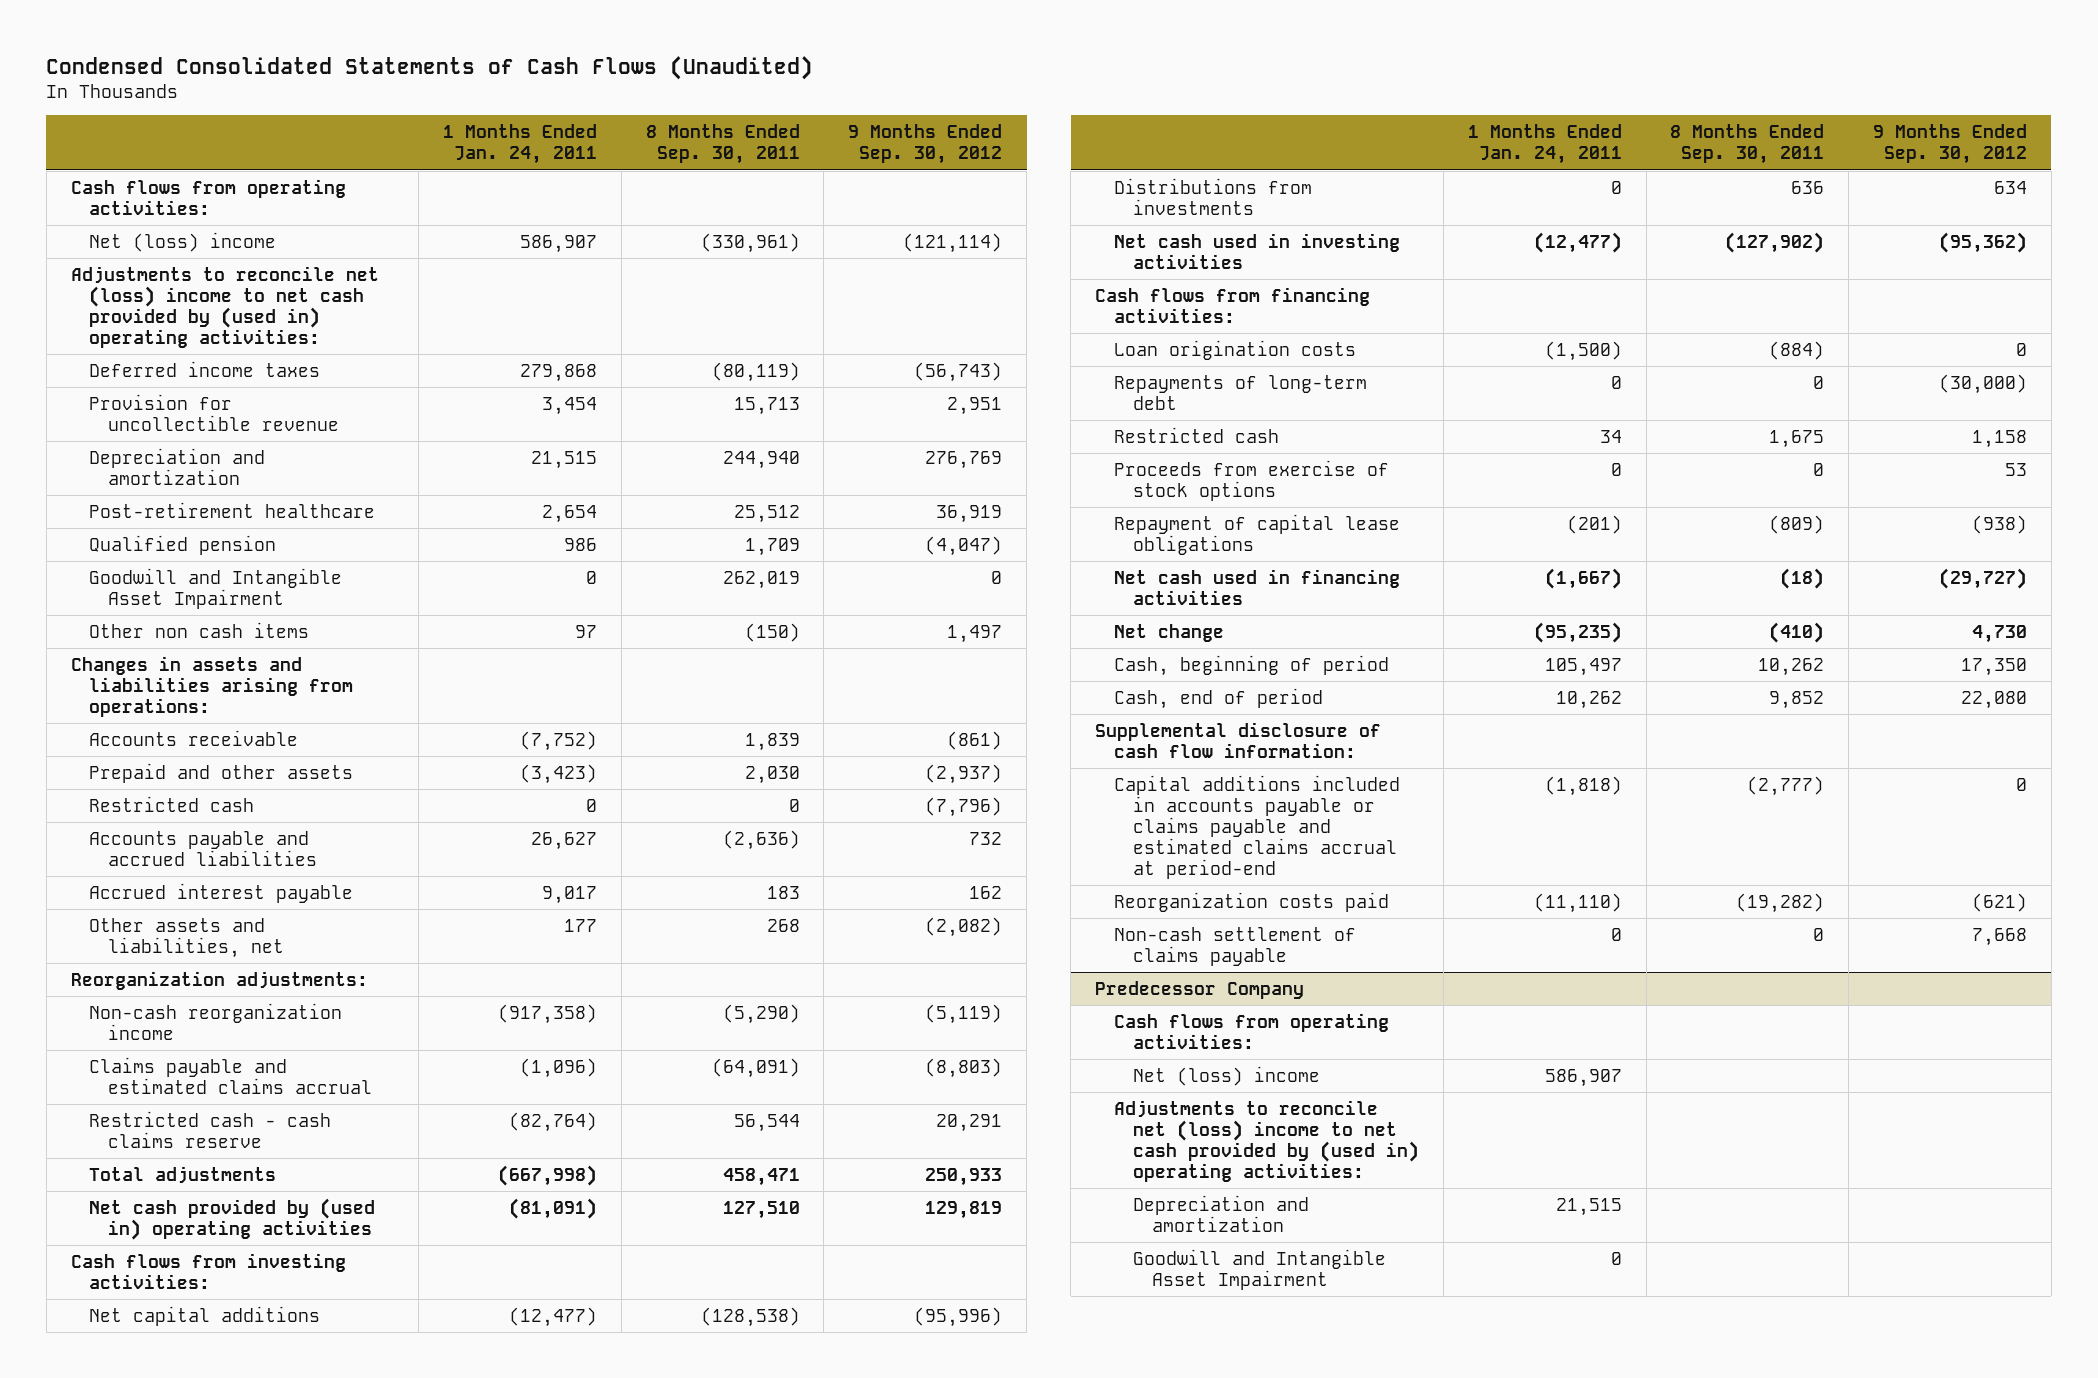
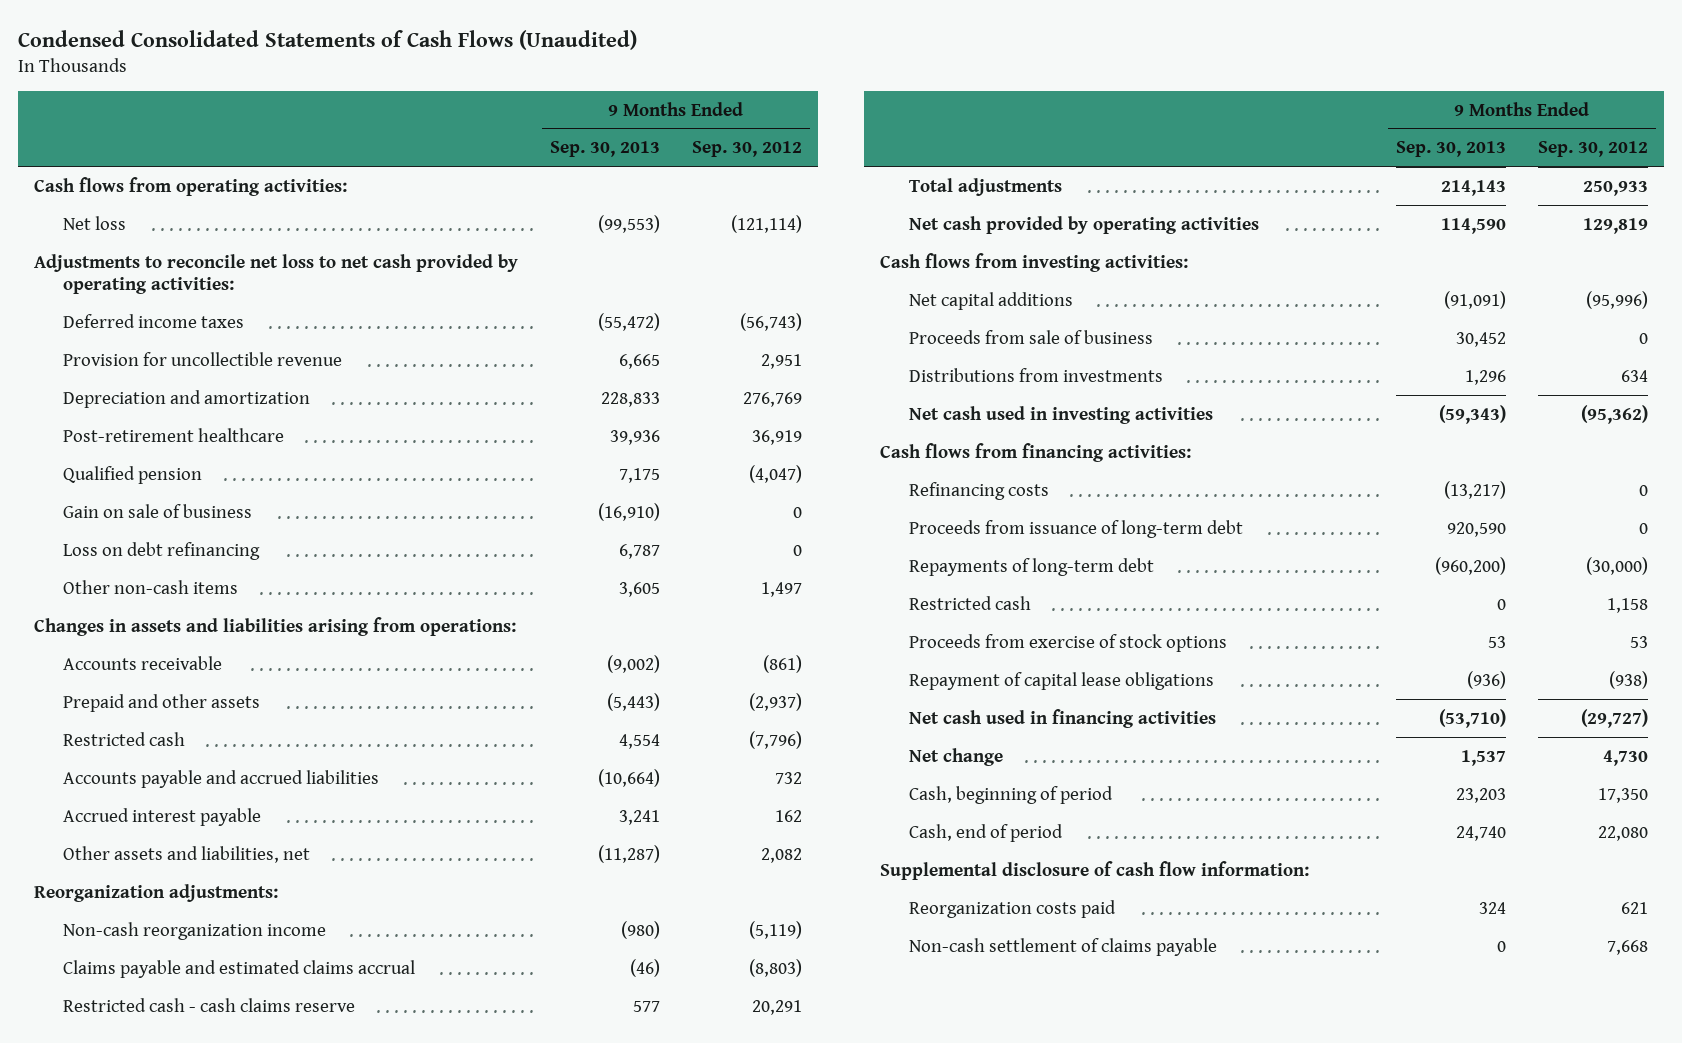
[443,124,598,165] 1 Months Ended Jan. 24, 2011 -> none
[645,124,800,165] 8 Months Ended Sep. 30, 2011 -> none
none -> [549,141,660,158] Sep. 30, 2013
[89,231,277,252] Net (loss) income -> [62,215,126,230] Net loss
[70,265,379,348] Adjustments to reconcile net (loss) income to net cash provided by (used in) operating activities: -> [33,253,518,295] Adjustments to reconcile net loss to net cash provided by operating activities:
[89,567,343,609] Goodwill and Intangible Asset Impairment -> none
none -> [62,503,252,518] Gain on sale of business
none -> [62,541,260,560] Loss on debt refinancing
[89,621,310,638] Other non cash items -> [62,579,238,594] Other non-cash items
[925,916,1003,937] (2,082) -> [760,847,802,863] 2,082
[89,1197,376,1240] Net cash provided by (used in) operating activities -> [909,215,1260,234] Net cash provided by operating activities
none -> [909,329,1154,344] Proceeds from sale of business
[1114,339,1357,360] Loan origination costs -> [909,481,1050,500] Refinancing costs
none -> [909,519,1244,538] Proceeds from issuance of long-term debt
[1114,774,1401,880] Capital additions included in accounts payable or claims payable and estimated claims accrual at period-end -> none
[1971,892,2027,912] (621) -> [1621,901,1649,914] 621
[1095,980,1305,999] Predecessor Company -> none
[1114,1012,1390,1049] Cash flows from operating activities: -> none
[1133,1065,1321,1086] Net (loss) income -> none
[1114,1099,1420,1182] Adjustments to reconcile net (loss) income to net cash provided by (used in) operating activities: -> none
[1133,1194,1310,1232] Depreciation and amortization -> none
[1133,1248,1387,1290] Goodwill and Intangible Asset Impairment -> none

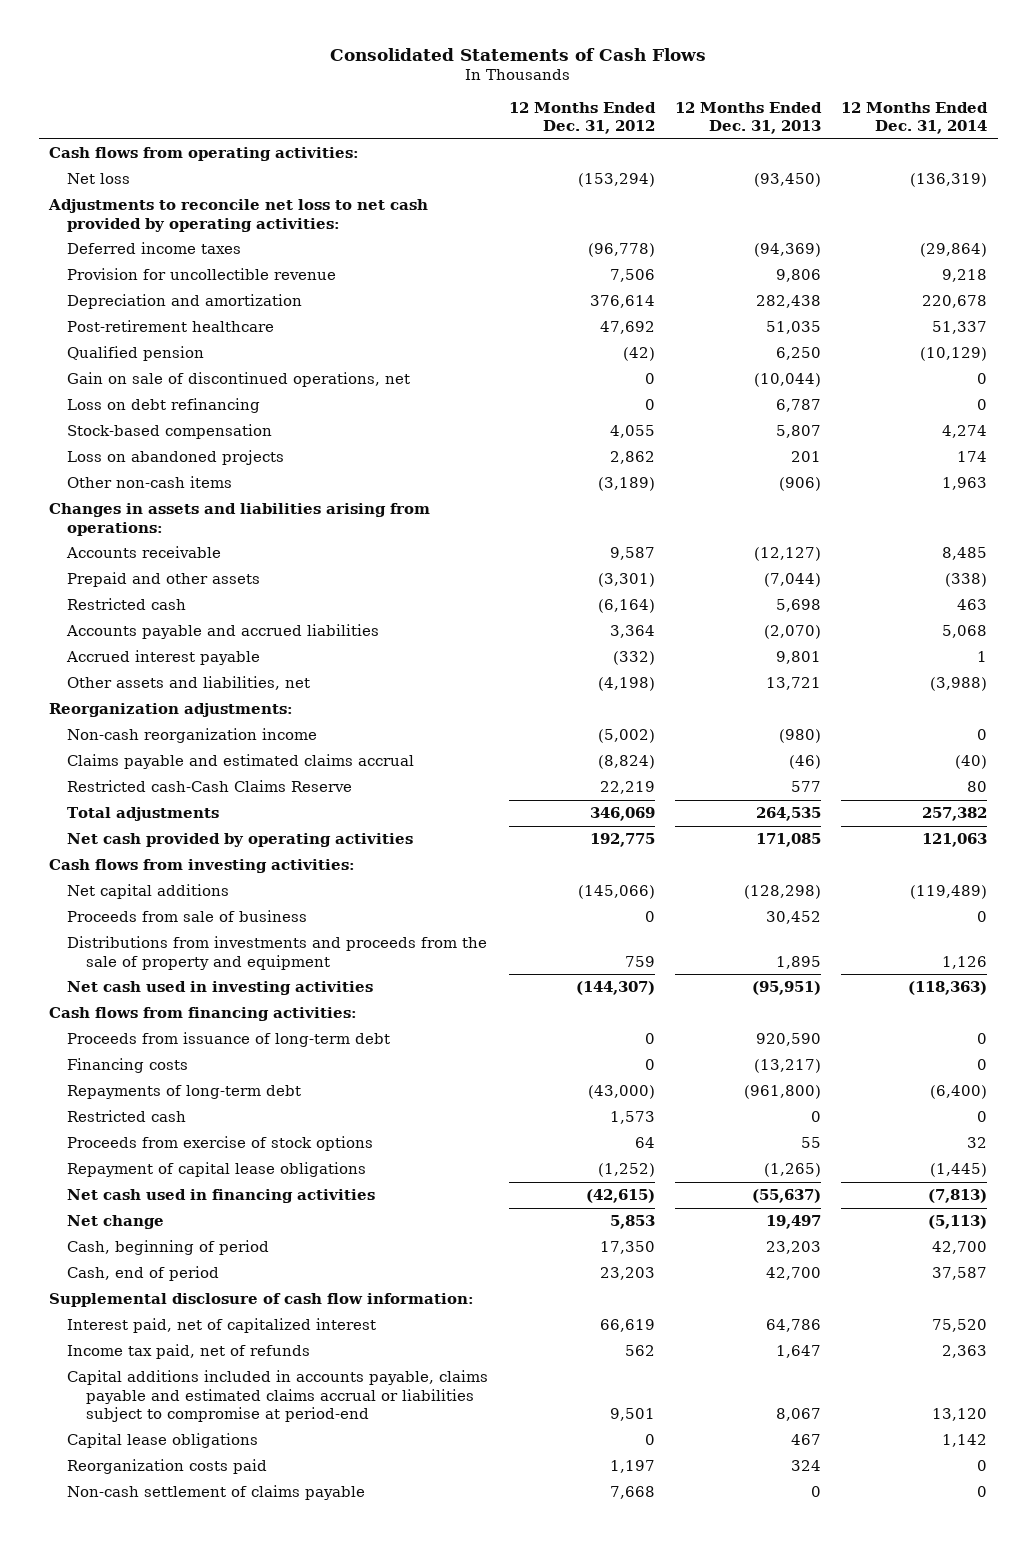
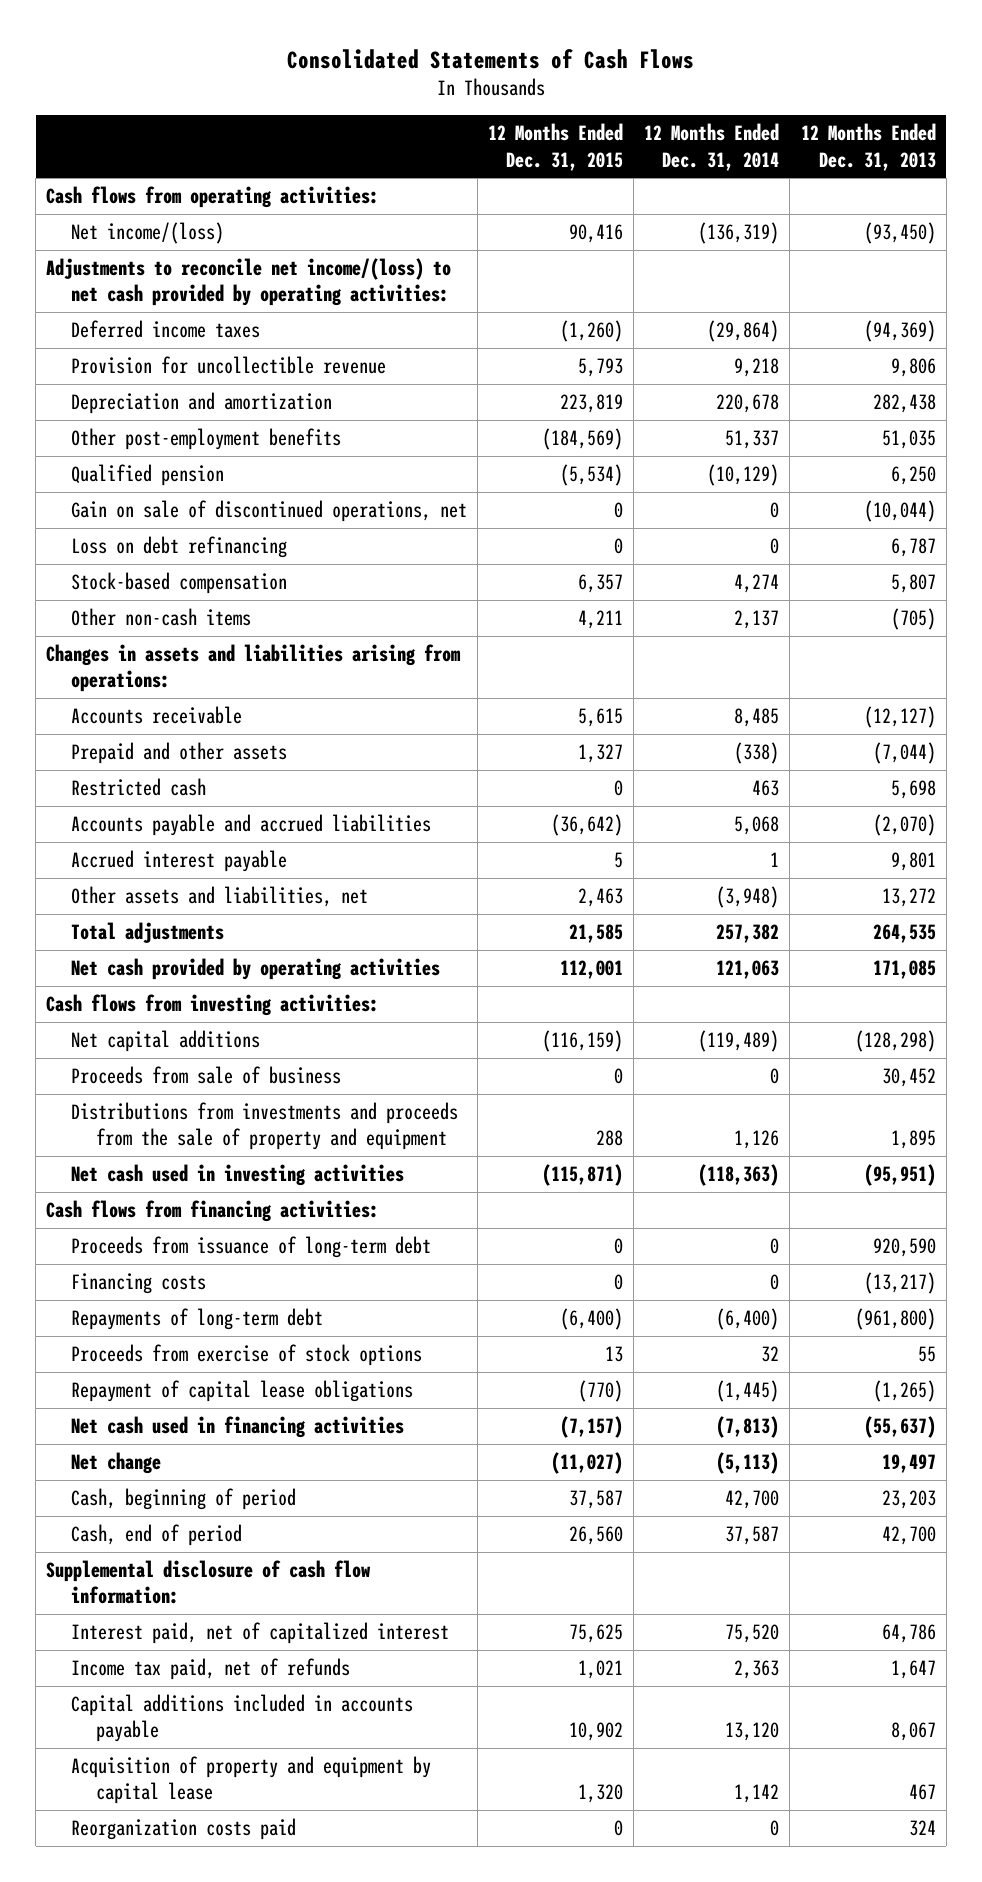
[508,101,656,135] 12 Months Ended Dec. 31, 2012 -> none
none -> [488,123,624,171] 12 Months Ended Dec. 31, 2015
[67,173,131,185] Net loss -> [71,221,225,244] Net income/(loss)
[47,199,428,232] Adjustments to reconcile net loss to net cash provided by operating activities: -> [46,257,452,307] Adjustments to reconcile net income/(loss) to net cash provided by operating activities:
[67,320,275,333] Post-retirement healthcare -> [71,427,342,450] Other post-employment benefits
[67,450,285,466] Loss on abandoned projects -> none
[779,477,822,492] (906) -> [890,607,936,630] (705)
[942,477,988,491] 1,963 -> [734,609,780,629] 2,137
[48,703,293,718] Reorganization adjustments: -> none
[67,728,318,744] Non-cash reorganization income -> none
[67,754,415,770] Claims payable and estimated claims accrual -> none
[67,780,353,793] Restricted cash-Cash Claims Reserve -> none
[766,677,822,691] 13,721 -> [881,887,936,907] 13,272
[930,677,988,692] (3,988) -> [716,885,780,908] (3,948)
[67,1110,187,1123] Restricted cash -> none
[67,1370,489,1423] Capital additions included in accounts payable, claims payable and estimated claims accrual or liabilities subject to compromise at period-end -> [71,1693,414,1743] Capital additions included in accounts payable
[67,1433,259,1449] Capital lease obligations -> [71,1755,432,1805] Acquisition of property and equipment by capital lease
[67,1485,366,1501] Non-cash settlement of claims payable -> none

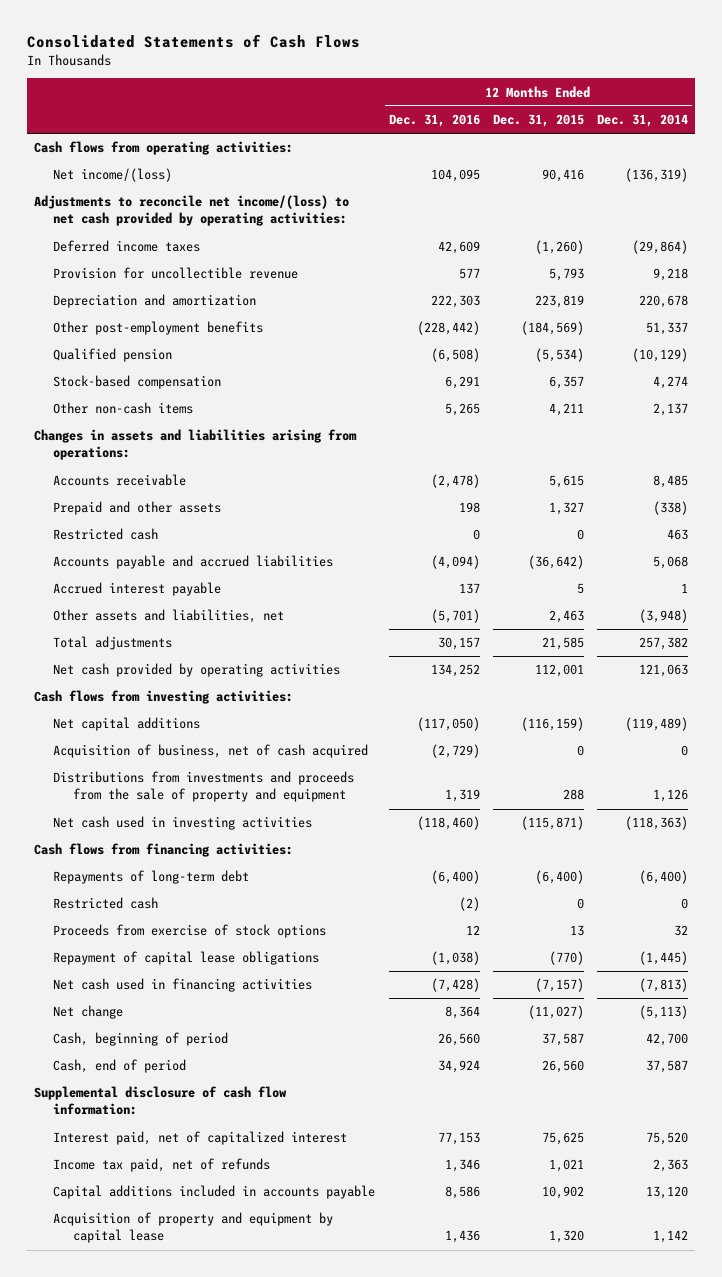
[800,123,936,171] 12 Months Ended Dec. 31, 2013 -> none
none -> [388,114,480,128] Dec. 31, 2016
[71,499,468,522] Gain on sale of discontinued operations, net -> none
[71,535,288,558] Loss on debt refinancing -> none
[71,1065,342,1084] Proceeds from sale of business -> none
none -> [53,744,369,759] Acquisition of business, net of cash acquired
[71,1235,432,1258] Proceeds from issuance of long-term debt -> none
[71,1272,207,1294] Financing costs -> none
none -> [53,897,159,910] Restricted cash
[71,1817,297,1840] Reorganization costs paid -> none

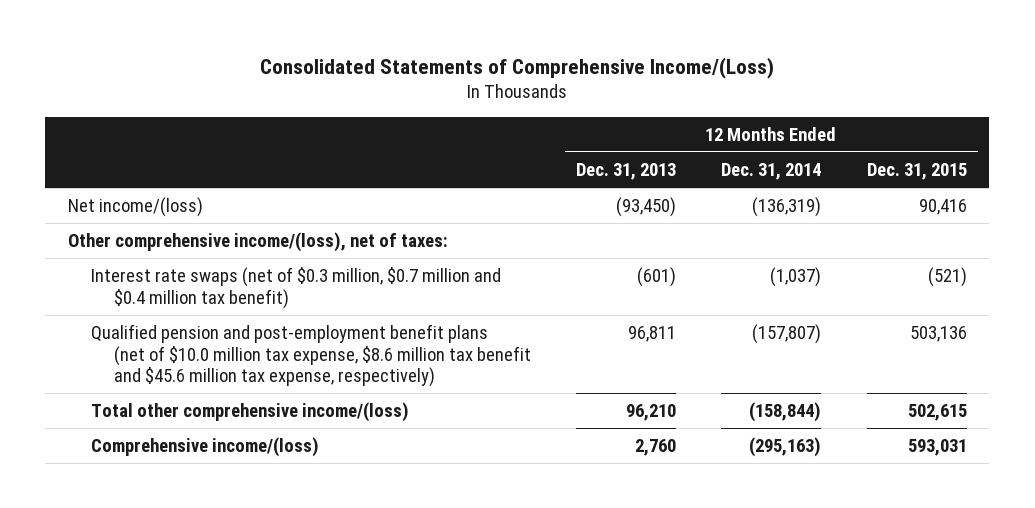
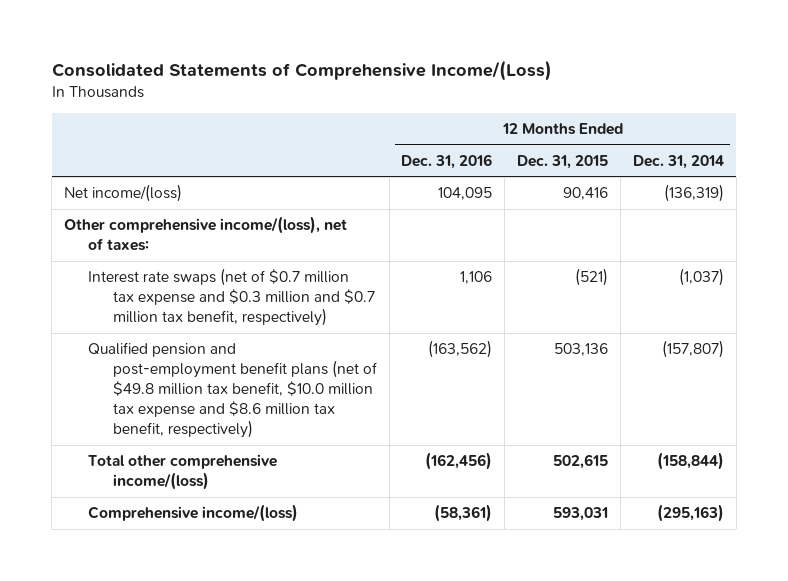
[575,163,676,181] Dec. 31, 2013 -> none
none -> [401,153,493,169] Dec. 31, 2016
[90,267,501,309] Interest rate swaps (net of $0.3 million, $0.7 million and $0.4 million tax benefit) -> [88,268,375,327] Interest rate swaps (net of $0.7 million tax expense and $0.3 million and $0.7 million tax benefit, respectively)
[90,324,531,387] Qualified pension and post-employment benefit plans (net of $10.0 million tax expense, $8.6 million tax benefit and $45.6 million tax expense, respectively) -> [88,342,377,439] Qualified pension and post-employment benefit plans (net of $49.8 million tax benefit, $10.0 million tax expense and $8.6 million tax benefit, respectively)

